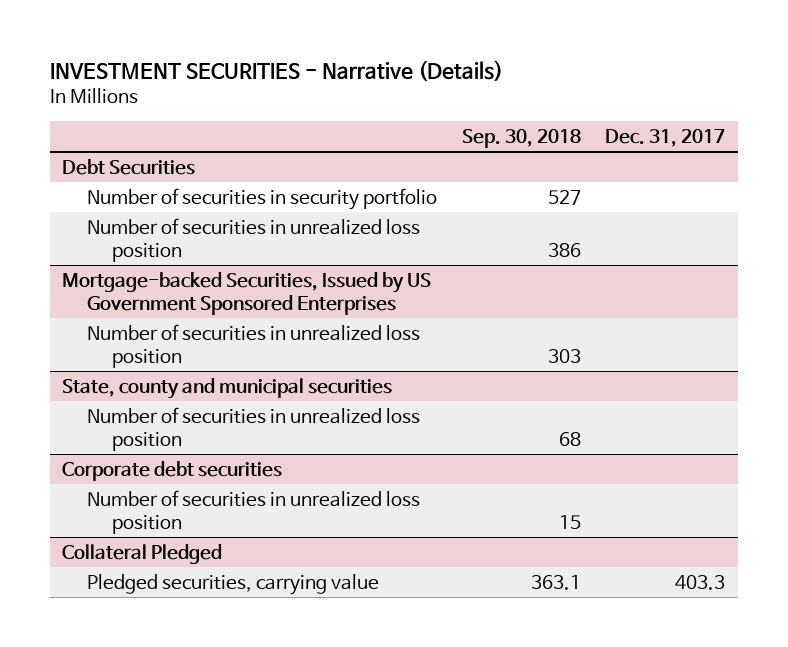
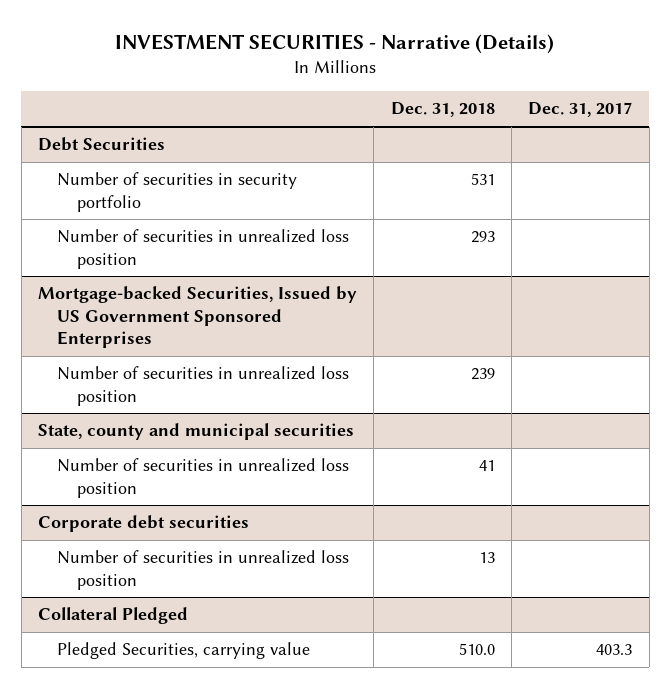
[461,128,581,148] Sep. 30, 2018 -> none
none -> [390,102,495,118] Dec. 31, 2018
[87,573,380,595] Pledged securities, carrying value -> [57,642,311,660] Pledged Securities, carrying value

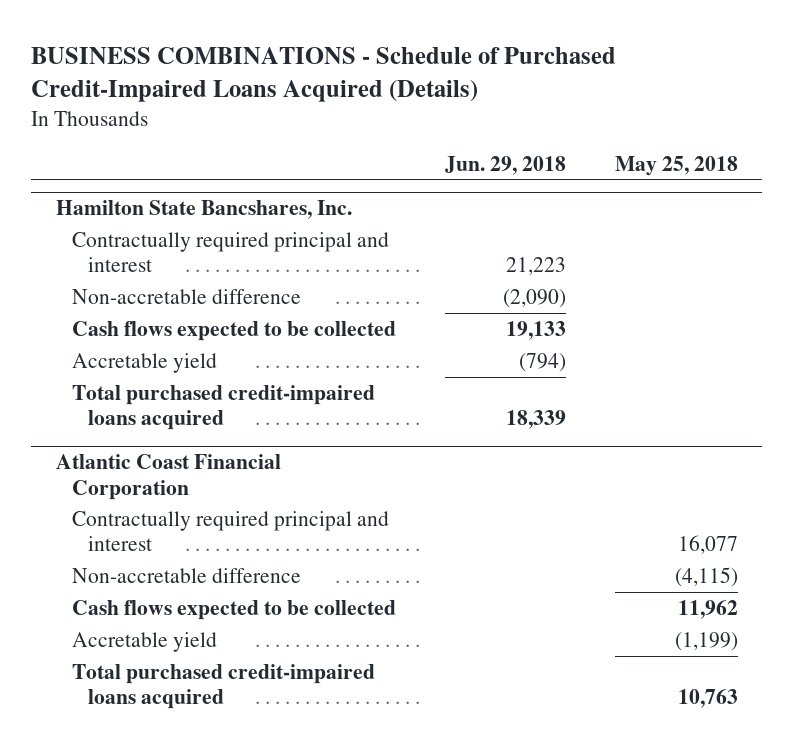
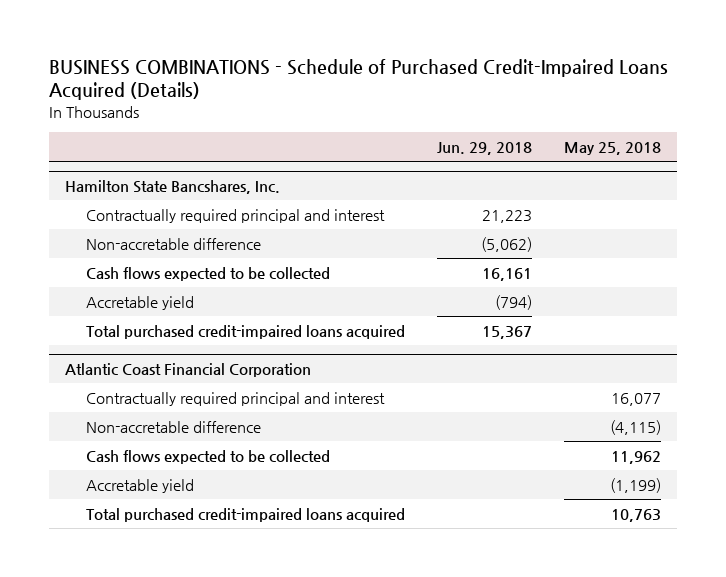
[502,288,566,308] (2,090) -> [480,236,532,252] (5,062)
[505,320,566,340] 19,133 -> [481,267,532,281] 16,161
[505,410,566,430] 18,339 -> [481,325,532,339] 15,367

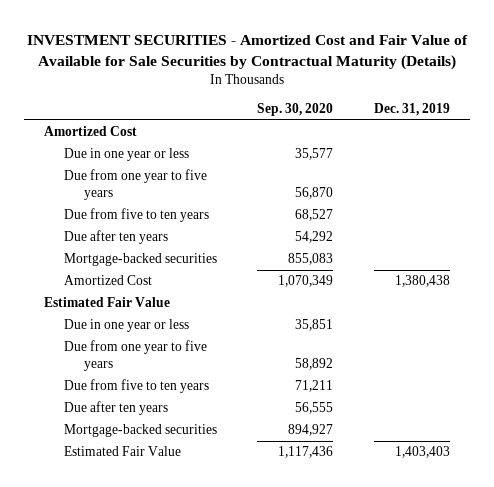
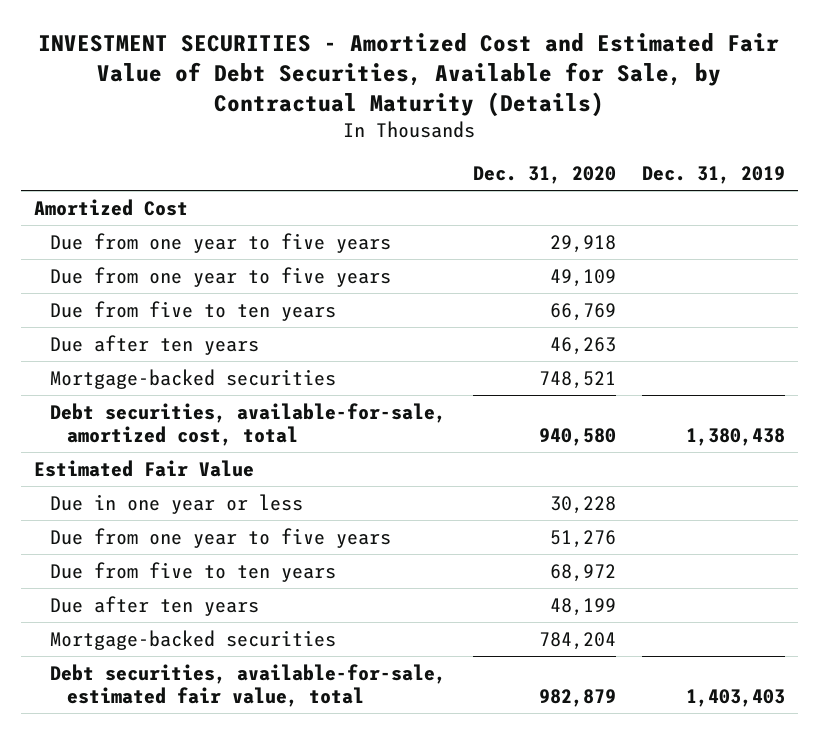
[26,34,468,70] INVESTMENT SECURITIES - Amortized Cost and Fair Value of Available for Sale Securities by Contractual Maturity (Details) -> [38,32,780,118] INVESTMENT SECURITIES - Amortized Cost and Estimated Fair Value of Debt Securities, Available for Sale, by Contractual Maturity (Details)
[257,103,334,117] Sep. 30, 2020 -> none
none -> [472,166,616,185] Dec. 31, 2020
[63,148,189,162] Due in one year or less -> none
none -> [50,266,392,287] Due from one year to five years
[63,275,152,286] Amortized Cost -> [50,402,447,447] Debt securities, available-for-sale, amortized cost, total
[63,446,181,457] Estimated Fair Value -> [50,663,447,708] Debt securities, available-for-sale, estimated fair value, total

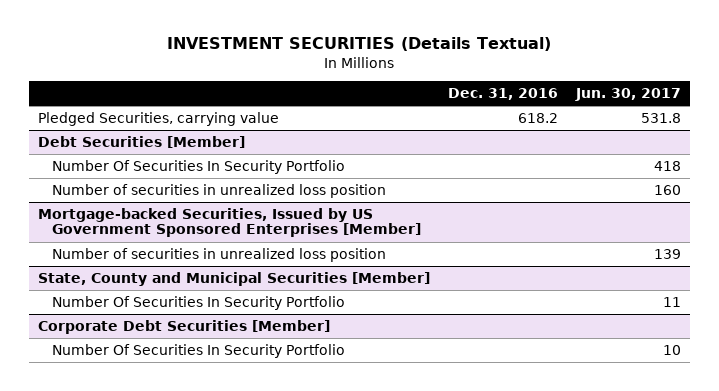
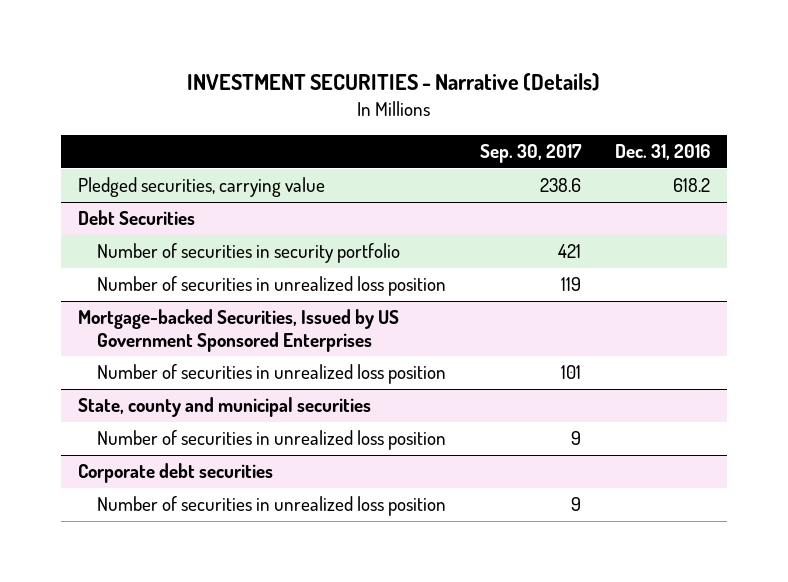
[167,37,552,52] INVESTMENT SECURITIES (Details Textual) -> [186,73,600,92] INVESTMENT SECURITIES - Narrative (Details)
[575,87,682,101] Jun. 30, 2017 -> none
none -> [480,144,583,164] Sep. 30, 2017
[37,111,279,126] Pledged Securities, carrying value -> [77,177,325,198] Pledged securities, carrying value
[37,135,245,148] Debt Securities [Member] -> [77,210,195,226] Debt Securities
[52,159,346,174] Number Of Securities In Security Portfolio -> [97,243,401,264] Number of securities in security portfolio
[37,207,422,238] Mortgage-backed Securities, Issued by US Government Sponsored Enterprises [Member] -> [77,309,399,352] Mortgage-backed Securities, Issued by US Government Sponsored Enterprises
[52,295,346,310] Number Of Securities In Security Portfolio -> none
[52,343,346,358] Number Of Securities In Security Portfolio -> none
[37,271,430,286] State, County and Municipal Securities [Member] -> [77,397,371,418] State, county and municipal securities
none -> [97,430,447,451] Number of securities in unrealized loss position
[37,319,330,334] Corporate Debt Securities [Member] -> [77,463,273,484] Corporate debt securities
none -> [97,496,447,517] Number of securities in unrealized loss position

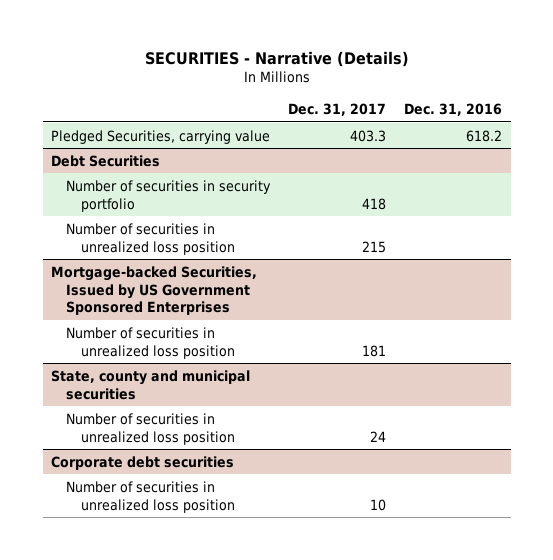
[186,73,600,92] INVESTMENT SECURITIES - Narrative (Details) -> [144,50,409,67] SECURITIES - Narrative (Details)
[480,144,583,164] Sep. 30, 2017 -> none
none -> [288,102,387,116] Dec. 31, 2017
[77,177,325,198] Pledged securities, carrying value -> [51,129,271,144] Pledged Securities, carrying value

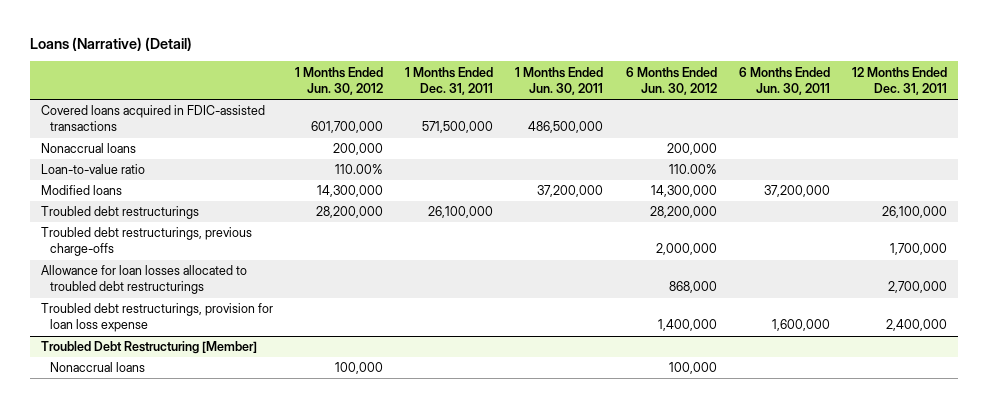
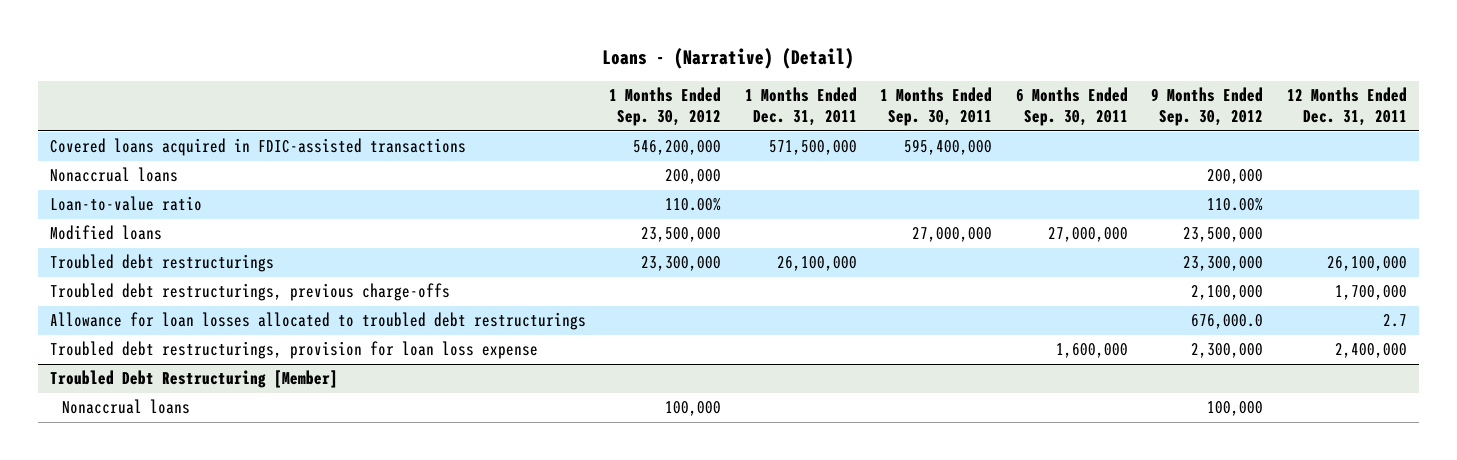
[29,36,192,51] Loans (Narrative) (Detail) -> [602,48,855,70] Loans - (Narrative) (Detail)
[294,66,383,95] 1 Months Ended Jun. 30, 2012 -> none
[515,66,604,95] 1 Months Ended Jun. 30, 2011 -> none
[625,66,717,95] 6 Months Ended Jun. 30, 2012 -> none
[738,66,830,95] 6 Months Ended Jun. 30, 2011 -> none
none -> [609,87,722,127] 1 Months Ended Sep. 30, 2012
none -> [880,87,993,127] 1 Months Ended Sep. 30, 2011
none -> [1015,87,1128,127] 6 Months Ended Sep. 30, 2011
none -> [1151,87,1264,127] 9 Months Ended Sep. 30, 2012
[888,281,948,294] 2,700,000 -> [1383,314,1408,328] 2.7

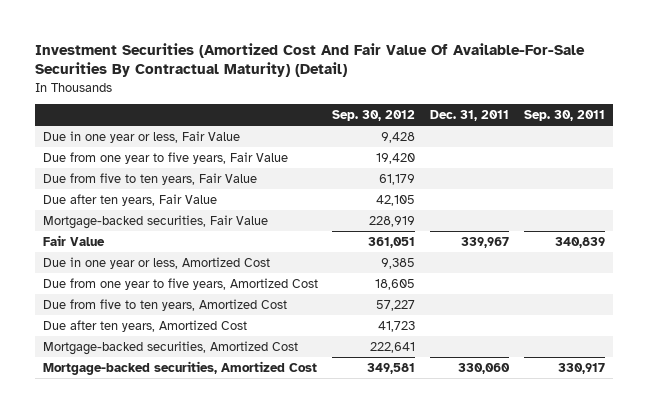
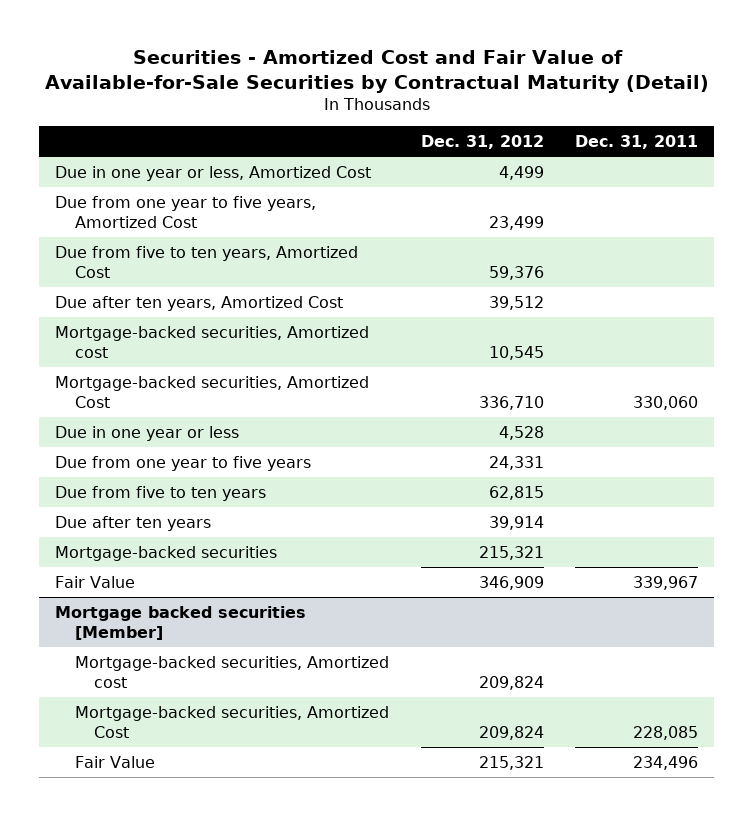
[35,42,586,78] Investment Securities (Amortized Cost And Fair Value Of Available-For-Sale Securities By Contractual Maturity) (Detail) -> [44,50,709,93] Securities - Amortized Cost and Fair Value of Available-for-Sale Securities by Contractual Maturity (Detail)
[332,109,416,121] Sep. 30, 2012 -> none
[524,109,606,121] Sep. 30, 2011 -> none
none -> [420,135,544,150] Dec. 31, 2012
[42,130,240,143] Due in one year or less, Fair Value -> none
[42,151,288,164] Due from one year to five years, Fair Value -> none
[42,172,257,185] Due from five to ten years, Fair Value -> none
[42,193,217,206] Due after ten years, Fair Value -> none
[42,214,268,229] Mortgage-backed securities, Fair Value -> none
[42,340,298,355] Mortgage-backed securities, Amortized Cost -> [55,325,370,358] Mortgage-backed securities, Amortized cost
none -> [55,425,240,441] Due in one year or less
none -> [55,455,312,471] Due from one year to five years
none -> [55,485,267,501] Due from five to ten years
none -> [55,515,212,531] Due after ten years
none -> [55,545,278,561] Mortgage-backed securities
[42,234,105,246] Fair Value -> [55,575,136,588] Fair Value
none -> [55,605,307,640] Mortgage backed securities [Member]
none -> [74,655,389,688] Mortgage-backed securities, Amortized cost
none -> [74,705,389,738] Mortgage-backed securities, Amortized Cost
none -> [74,755,155,768] Fair Value

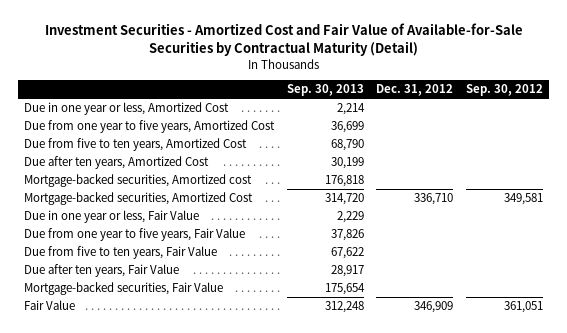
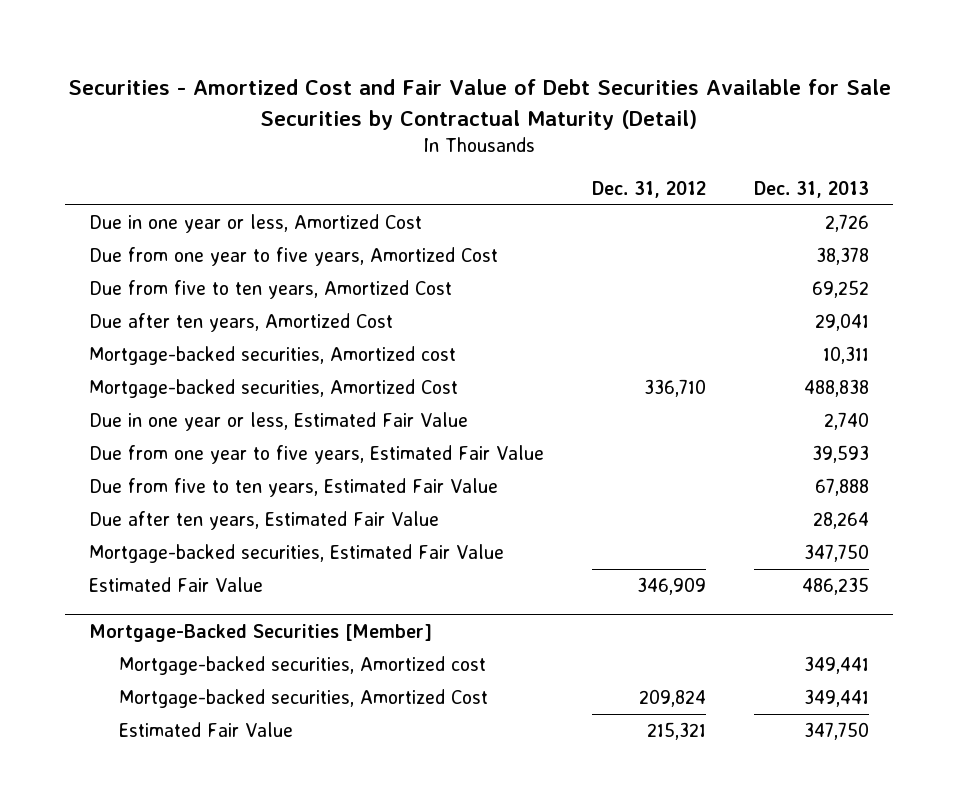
[44,23,523,57] Investment Securities - Amortized Cost and Fair Value of Available-for-Sale Securities by Contractual Maturity (Detail) -> [67,79,891,130] Securities - Amortized Cost and Fair Value of Debt Securities Available for Sale Securities by Contractual Maturity (Detail)
[286,84,364,97] Sep. 30, 2013 -> none
[465,84,543,97] Sep. 30, 2012 -> none
none -> [753,180,869,198] Dec. 31, 2013
[24,210,200,224] Due in one year or less, Fair Value -> [88,412,468,432] Due in one year or less, Estimated Fair Value
[24,228,246,242] Due from one year to five years, Fair Value -> [88,445,544,465] Due from one year to five years, Estimated Fair Value
[24,246,218,260] Due from five to ten years, Fair Value -> [88,478,498,498] Due from five to ten years, Estimated Fair Value
[24,264,180,278] Due after ten years, Fair Value -> [88,511,439,531] Due after ten years, Estimated Fair Value
[24,282,224,296] Mortgage-backed securities, Fair Value -> [88,544,504,564] Mortgage-backed securities, Estimated Fair Value
[24,300,76,311] Fair Value -> [88,577,263,593] Estimated Fair Value
none -> [88,623,432,642] Mortgage-Backed Securities [Member]
none -> [118,656,486,676] Mortgage-backed securities, Amortized cost
none -> [118,689,488,709] Mortgage-backed securities, Amortized Cost
none -> [118,722,293,738] Estimated Fair Value

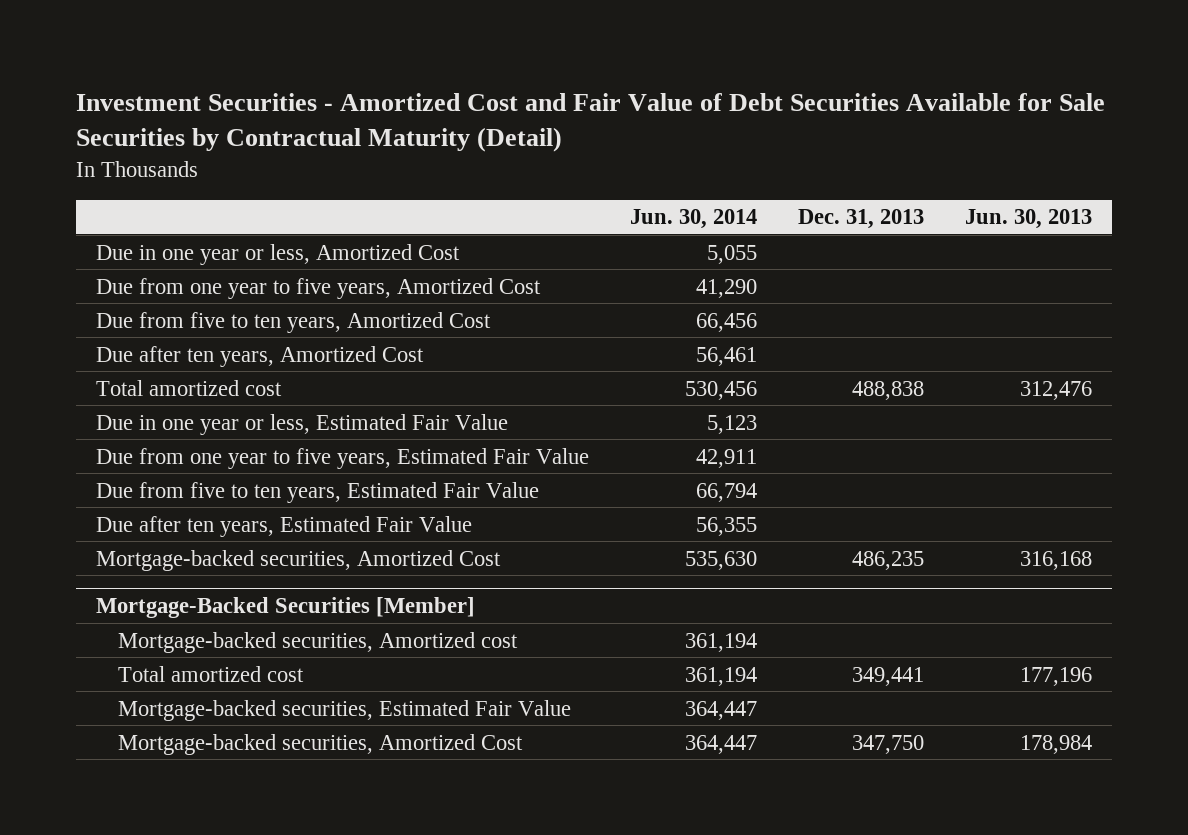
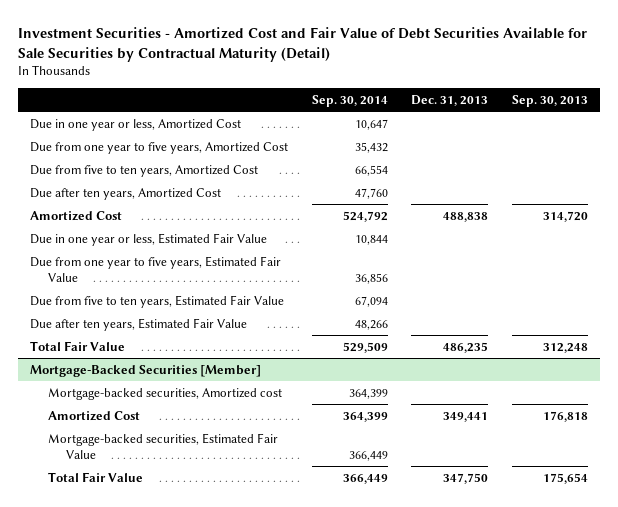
[629,209,757,230] Jun. 30, 2014 -> none
[964,209,1092,230] Jun. 30, 2013 -> none
none -> [311,94,388,107] Sep. 30, 2014
none -> [511,94,588,107] Sep. 30, 2013
[95,379,282,396] Total amortized cost -> [30,210,123,221] Amortized Cost
[95,549,501,571] Mortgage-backed securities, Amortized Cost -> [30,340,126,351] Total Fair Value
[117,665,304,682] Total amortized cost -> [47,410,140,421] Amortized Cost
[117,733,523,755] Mortgage-backed securities, Amortized Cost -> [47,471,143,482] Total Fair Value

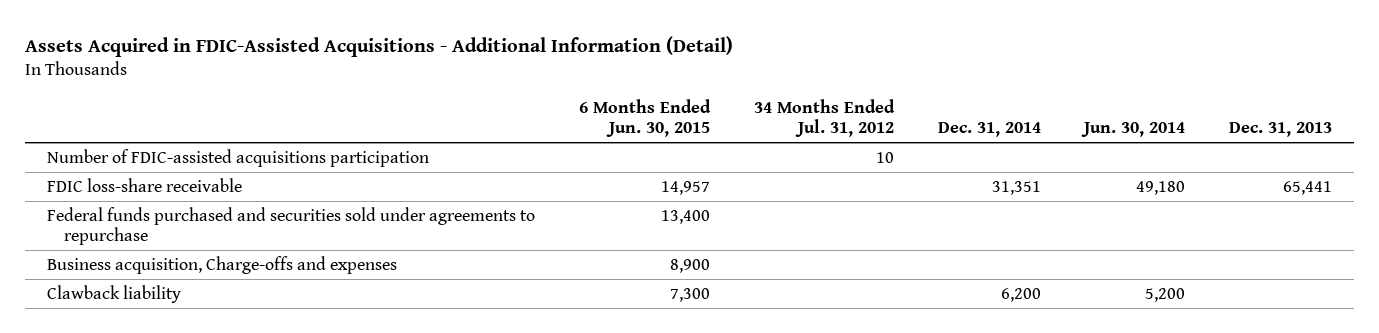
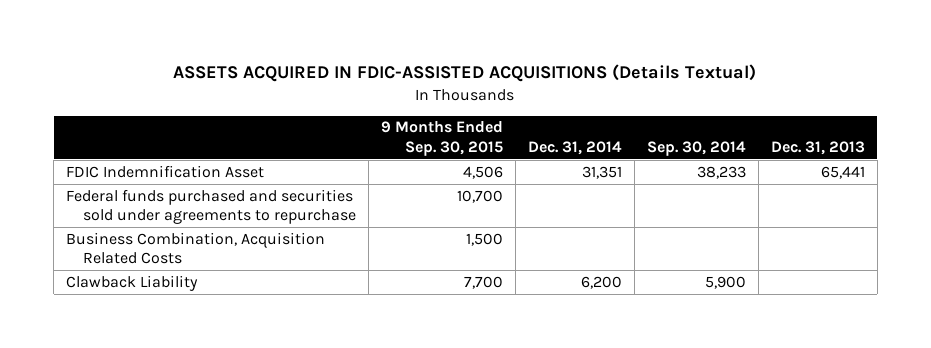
[24,35,733,57] Assets Acquired in FDIC-Assisted Acquisitions - Additional Information (Detail) -> [173,64,757,83] ASSETS ACQUIRED IN FDIC-ASSISTED ACQUISITIONS (Details Textual)
[578,98,711,138] 6 Months Ended Jun. 30, 2015 -> none
[753,98,895,138] 34 Months Ended Jul. 31, 2012 -> none
[1081,122,1186,138] Jun. 30, 2014 -> none
none -> [381,121,504,156] 9 Months Ended Sep. 30, 2015
none -> [646,140,746,156] Sep. 30, 2014
[46,148,429,167] Number of FDIC-assisted acquisitions participation -> none
[46,177,242,192] FDIC loss-share receivable -> [66,164,265,178] FDIC Indemnification Asset
[46,255,397,274] Business acquisition, Charge-offs and expenses -> [66,231,326,265] Business Combination, Acquisition Related Costs
[46,284,181,303] Clawback liability -> [66,274,199,291] Clawback Liability

